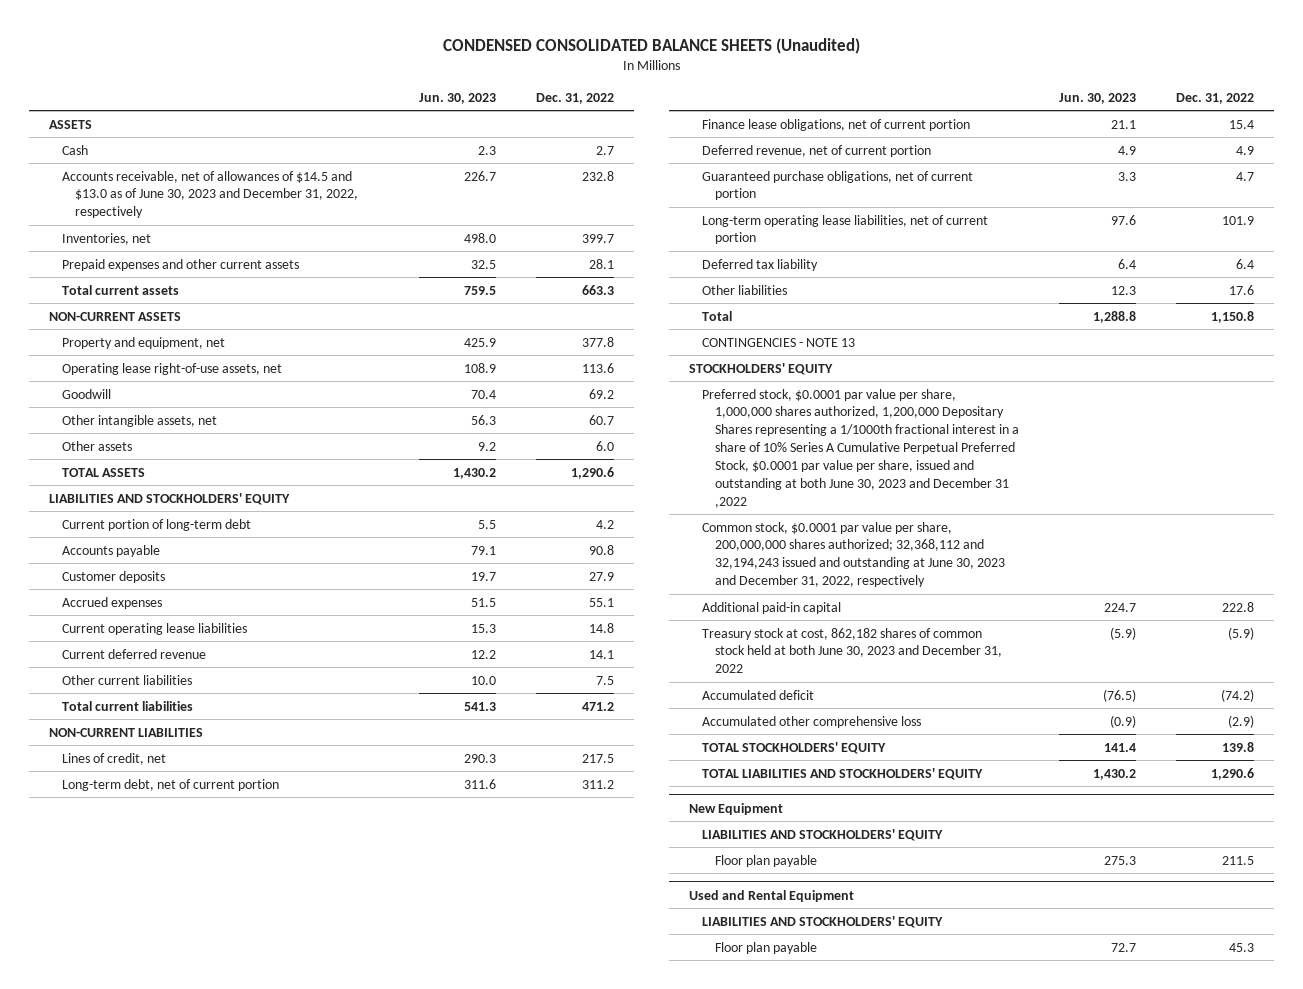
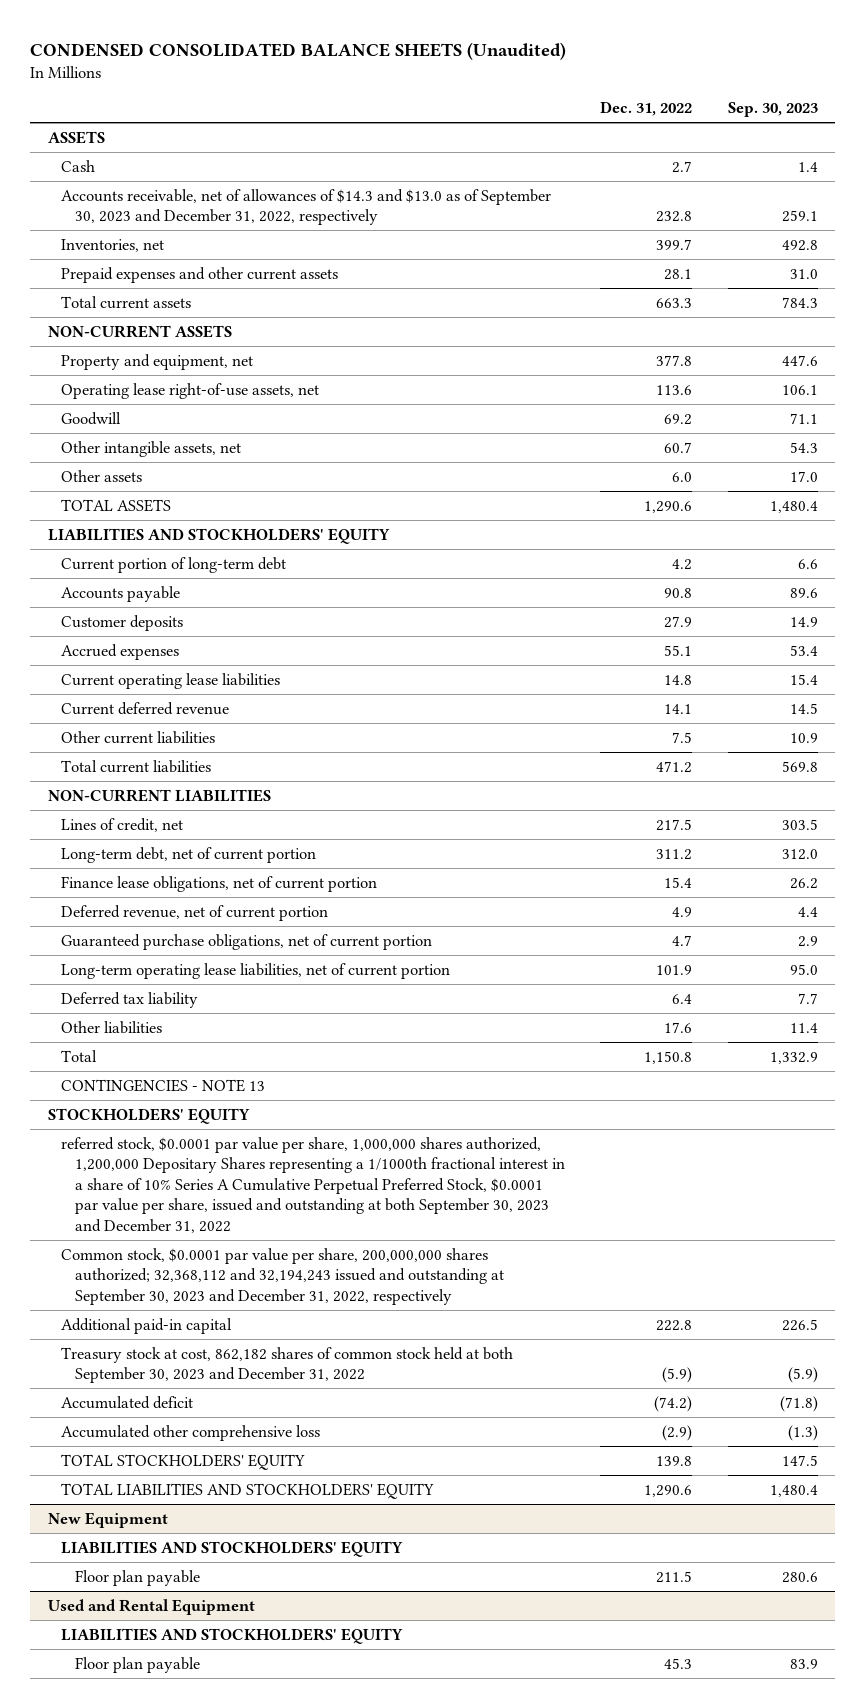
[418,92,496,104] Jun. 30, 2023 -> none
none -> [727,102,818,118] Sep. 30, 2023
[61,170,358,219] Accounts receivable, net of allowances of $14.5 and $13.0 as of June 30, 2023 and December 31, 2022, respectively -> [61,188,552,226] Accounts receivable, net of allowances of $14.3 and $13.0 as of September 30, 2023 and December 31, 2022, respectively
[702,388,1020,508] Preferred stock, $0.0001 par value per share, 1,000,000 shares authorized, 1,200,000 Depositary Shares representing a 1/1000th fractional interest in a share of 10% Series A Cumulative Perpetual Preferred Stock, $0.0001 par value per share, issued and outstanding at both June 30, 2023 and December 31 ,2022 -> [61,1136,565,1234] referred stock, $0.0001 par value per share, 1,000,000 shares authorized, 1,200,000 Depositary Shares representing a 1/1000th fractional interest in a share of 10% Series A Cumulative Perpetual Preferred Stock, $0.0001 par value per share, issued and outstanding at both September 30, 2023 and December 31, 2022
[702,521,1006,588] Common stock, $0.0001 par value per share, 200,000,000 shares authorized; 32,368,112 and 32,194,243 issued and outstanding at June 30, 2023 and December 31, 2022, respectively -> [61,1247,504,1305] Common stock, $0.0001 par value per share, 200,000,000 shares authorized; 32,368,112 and 32,194,243 issued and outstanding at September 30, 2023 and December 31, 2022, respectively
[702,627,1003,674] Treasury stock at cost, 862,182 shares of common stock held at both June 30, 2023 and December 31, 2022 -> [61,1346,514,1384] Treasury stock at cost, 862,182 shares of common stock held at both September 30, 2023 and December 31, 2022

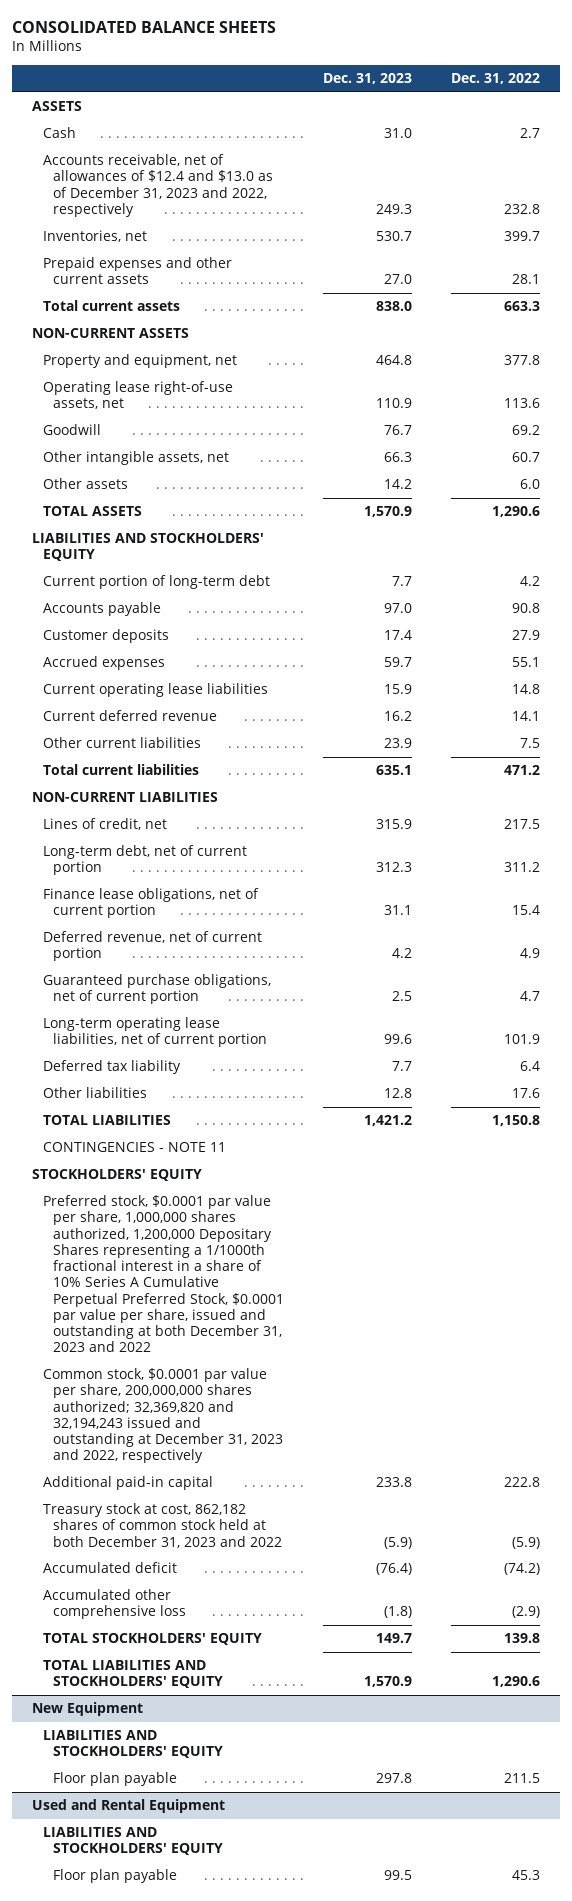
[30,41,567,60] CONDENSED CONSOLIDATED BALANCE SHEETS (Unaudited) -> [12,21,277,34] CONSOLIDATED BALANCE SHEETS
[727,102,818,118] Sep. 30, 2023 -> none
none -> [323,72,413,84] Dec. 31, 2023
[61,188,552,226] Accounts receivable, net of allowances of $14.3 and $13.0 as of September 30, 2023 and December 31, 2022, respectively -> [42,154,274,217] Accounts receivable, net of allowances of $12.4 and $13.0 as of December 31, 2023 and 2022, respectively
[61,1049,98,1062] Total -> [42,1115,171,1126] TOTAL LIABILITIES
[61,1078,266,1092] CONTINGENCIES - NOTE 13 -> [42,1142,226,1153] CONTINGENCIES - NOTE 11
[61,1136,565,1234] referred stock, $0.0001 par value per share, 1,000,000 shares authorized, 1,200,000 Depositary Shares representing a 1/1000th fractional interest in a share of 10% Series A Cumulative Perpetual Preferred Stock, $0.0001 par value per share, issued and outstanding at both September 30, 2023 and December 31, 2022 -> [42,1195,285,1353] Preferred stock, $0.0001 par value per share, 1,000,000 shares authorized, 1,200,000 Depositary Shares representing a 1/1000th fractional interest in a share of 10% Series A Cumulative Perpetual Preferred Stock, $0.0001 par value per share, issued and outstanding at both December 31, 2023 and 2022
[61,1247,504,1305] Common stock, $0.0001 par value per share, 200,000,000 shares authorized; 32,368,112 and 32,194,243 issued and outstanding at September 30, 2023 and December 31, 2022, respectively -> [42,1368,284,1464] Common stock, $0.0001 par value per share, 200,000,000 shares authorized; 32,369,820 and 32,194,243 issued and outstanding at December 31, 2023 and 2022, respectively
[61,1346,514,1384] Treasury stock at cost, 862,182 shares of common stock held at both September 30, 2023 and December 31, 2022 -> [42,1503,283,1548] Treasury stock at cost, 862,182 shares of common stock held at both December 31, 2023 and 2022

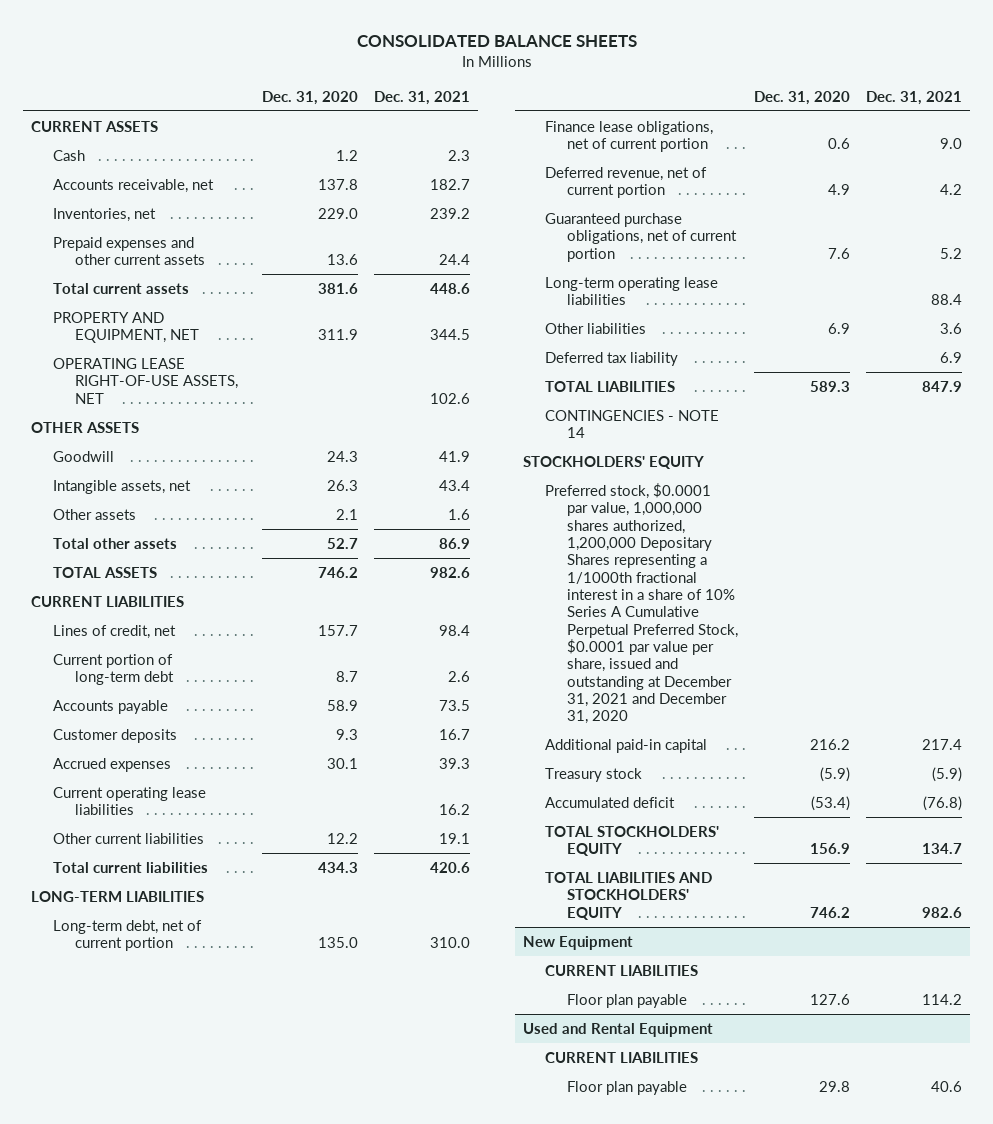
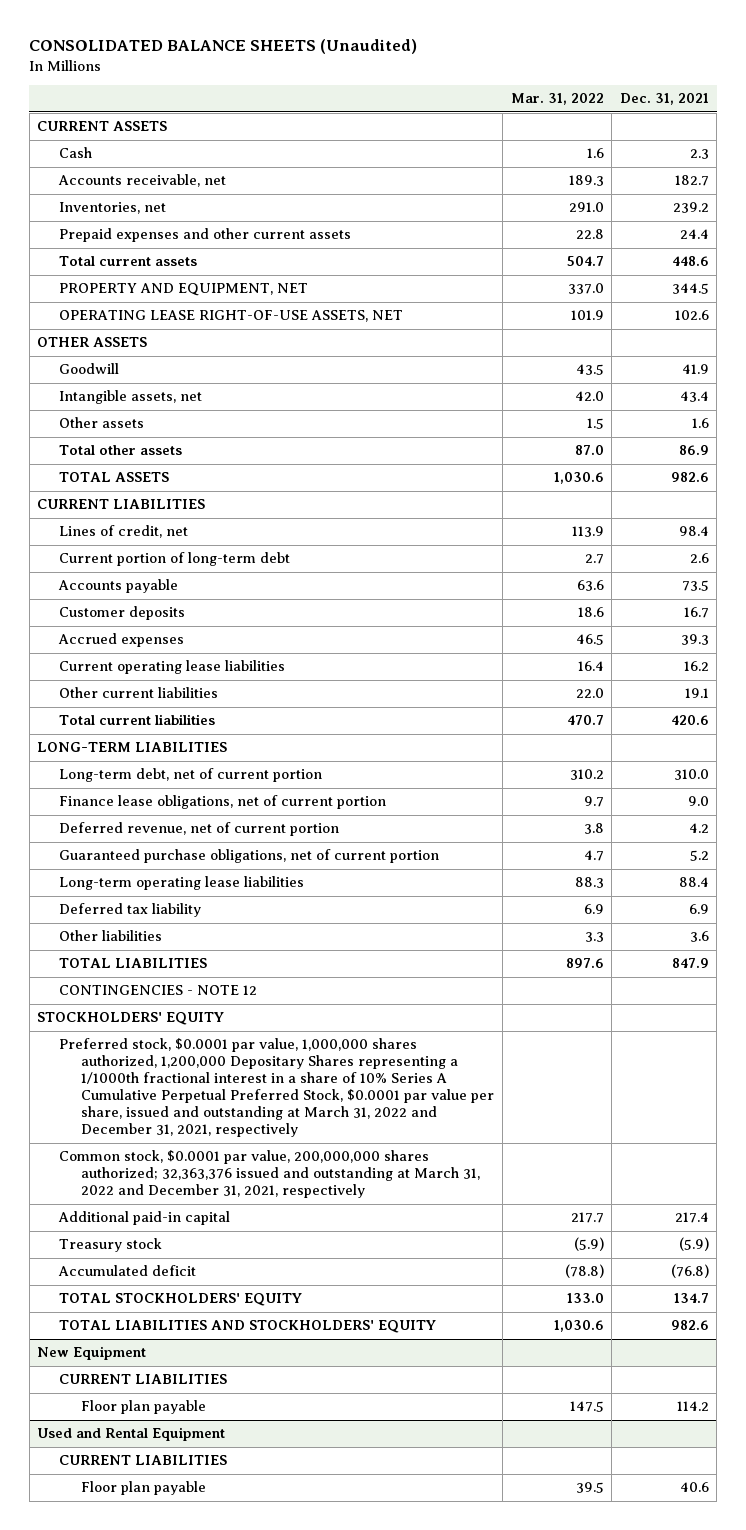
[356,34,637,47] CONSOLIDATED BALANCE SHEETS -> [29,39,418,55] CONSOLIDATED BALANCE SHEETS (Unaudited)
[262,90,359,105] Dec. 31, 2020 -> none
none -> [510,93,604,106] Mar. 31, 2022
[545,322,647,334] Other liabilities -> [59,930,163,942] Other liabilities
[545,409,720,439] CONTINGENCIES - NOTE 14 -> [59,985,258,996] CONTINGENCIES - NOTE 12
[545,482,739,725] Preferred stock, $0.0001 par value, 1,000,000 shares authorized, 1,200,000 Depositary Shares representing a 1/1000th fractional interest in a share of 10% Series A Cumulative Perpetual Preferred Stock, $0.0001 par value per share, issued and outstanding at December 31, 2021 and December 31, 2020 -> [59,1038,495,1138] Preferred stock, $0.0001 par value, 1,000,000 shares authorized, 1,200,000 Depositary Shares representing a 1/1000th fractional interest in a share of 10% Series A Cumulative Perpetual Preferred Stock, $0.0001 par value per share, issued and outstanding at March 31, 2022 and December 31, 2021, respectively
none -> [59,1150,481,1199] Common stock, $0.0001 par value, 200,000,000 shares authorized; 32,363,376 issued and outstanding at March 31, 2022 and December 31, 2021, respectively

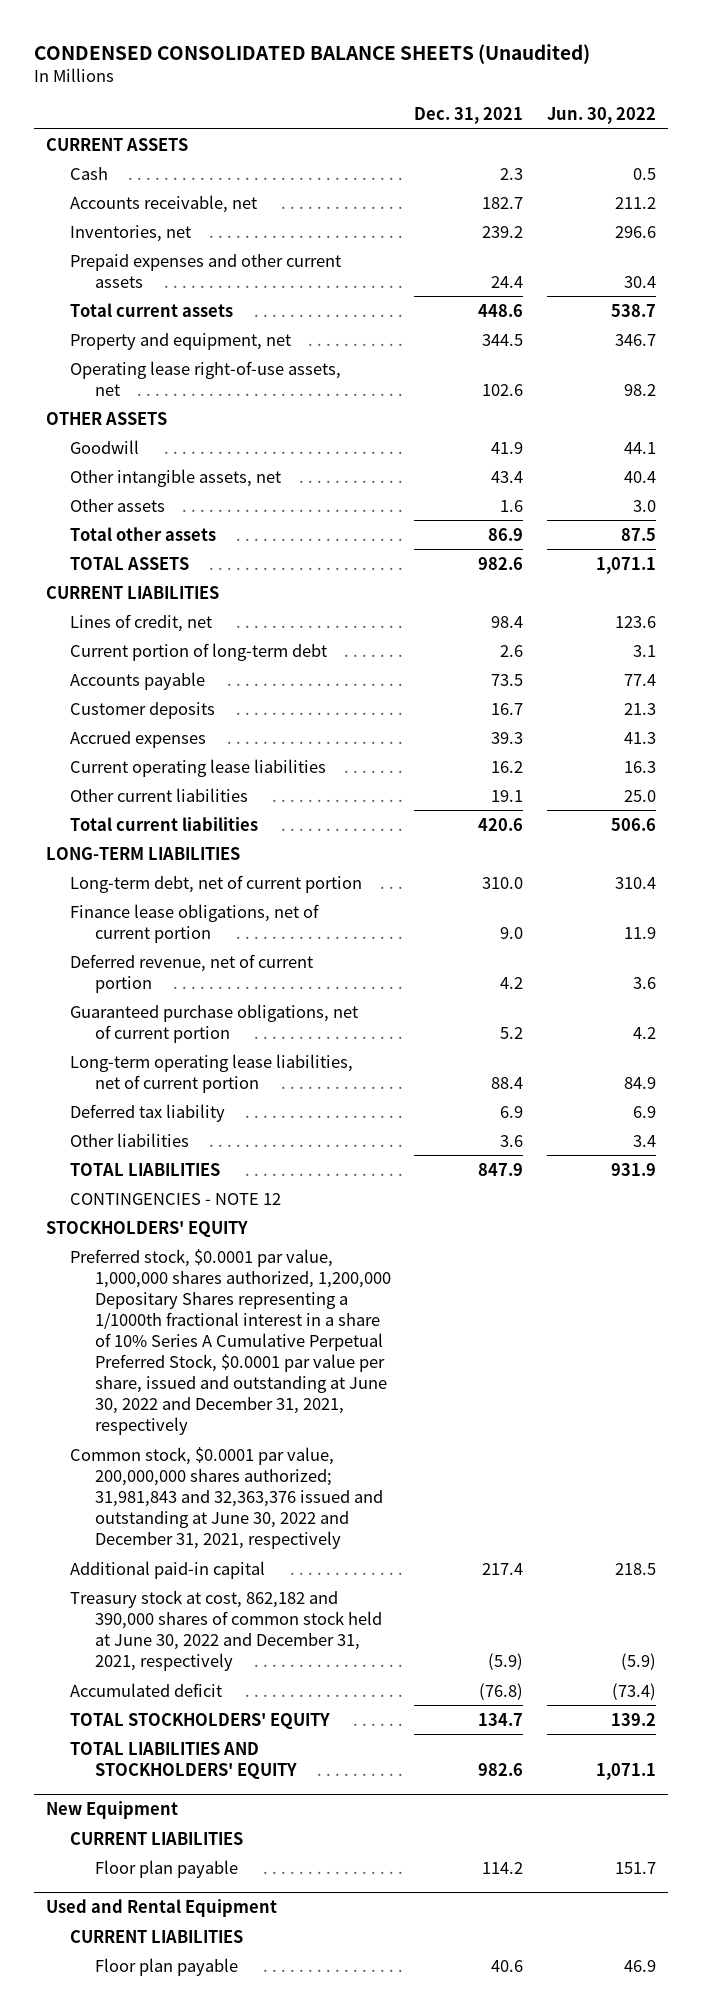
[29,39,418,55] CONSOLIDATED BALANCE SHEETS (Unaudited) -> [33,43,590,64] CONDENSED CONSOLIDATED BALANCE SHEETS (Unaudited)
[510,93,604,106] Mar. 31, 2022 -> none
none -> [546,106,656,124] Jun. 30, 2022
[59,283,309,297] PROPERTY AND EQUIPMENT, NET -> [70,332,292,350] Property and equipment, net
[59,310,404,323] OPERATING LEASE RIGHT-OF-USE ASSETS, NET -> [70,360,342,396] Operating lease right-of-use assets, net
[59,390,203,405] Intangible assets, net -> [70,468,282,487] Other intangible assets, net
[59,876,305,891] Long-term operating lease liabilities -> [70,1053,354,1093] Long-term operating lease liabilities, net of current portion
[59,1038,495,1138] Preferred stock, $0.0001 par value, 1,000,000 shares authorized, 1,200,000 Depositary Shares representing a 1/1000th fractional interest in a share of 10% Series A Cumulative Perpetual Preferred Stock, $0.0001 par value per share, issued and outstanding at March 31, 2022 and December 31, 2021, respectively -> [70,1248,391,1436] Preferred stock, $0.0001 par value, 1,000,000 shares authorized, 1,200,000 Depositary Shares representing a 1/1000th fractional interest in a share of 10% Series A Cumulative Perpetual Preferred Stock, $0.0001 par value per share, issued and outstanding at June 30, 2022 and December 31, 2021, respectively
[59,1150,481,1199] Common stock, $0.0001 par value, 200,000,000 shares authorized; 32,363,376 issued and outstanding at March 31, 2022 and December 31, 2021, respectively -> [70,1446,383,1550] Common stock, $0.0001 par value, 200,000,000 shares authorized; 31,981,843 and 32,363,376 issued and outstanding at June 30, 2022 and December 31, 2021, respectively
[59,1238,163,1253] Treasury stock -> [70,1589,382,1671] Treasury stock at cost, 862,182 and 390,000 shares of common stock held at June 30, 2022 and December 31, 2021, respectively

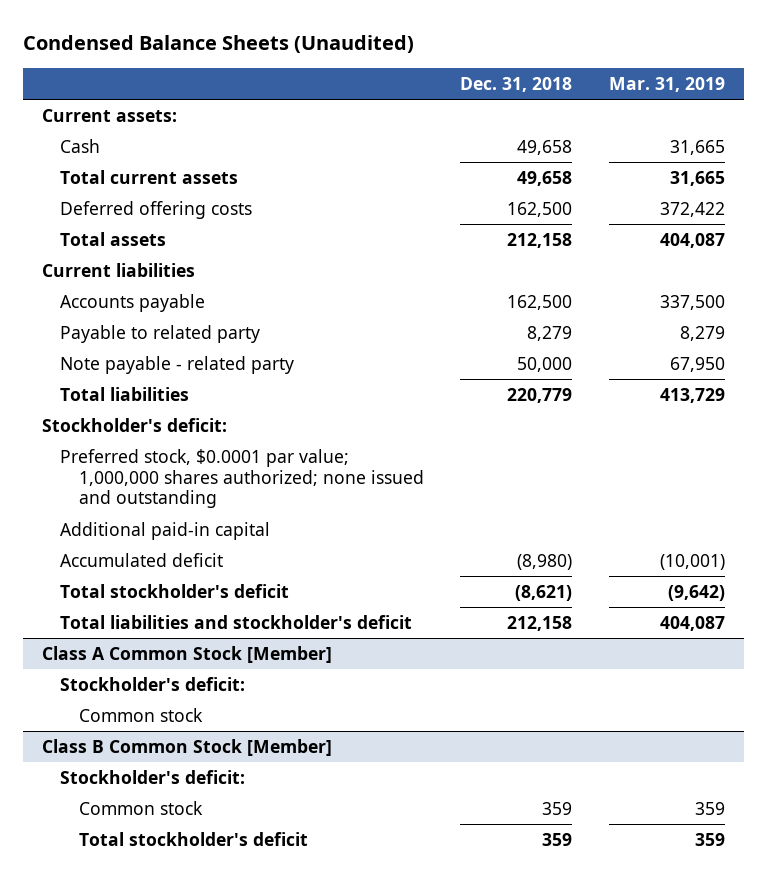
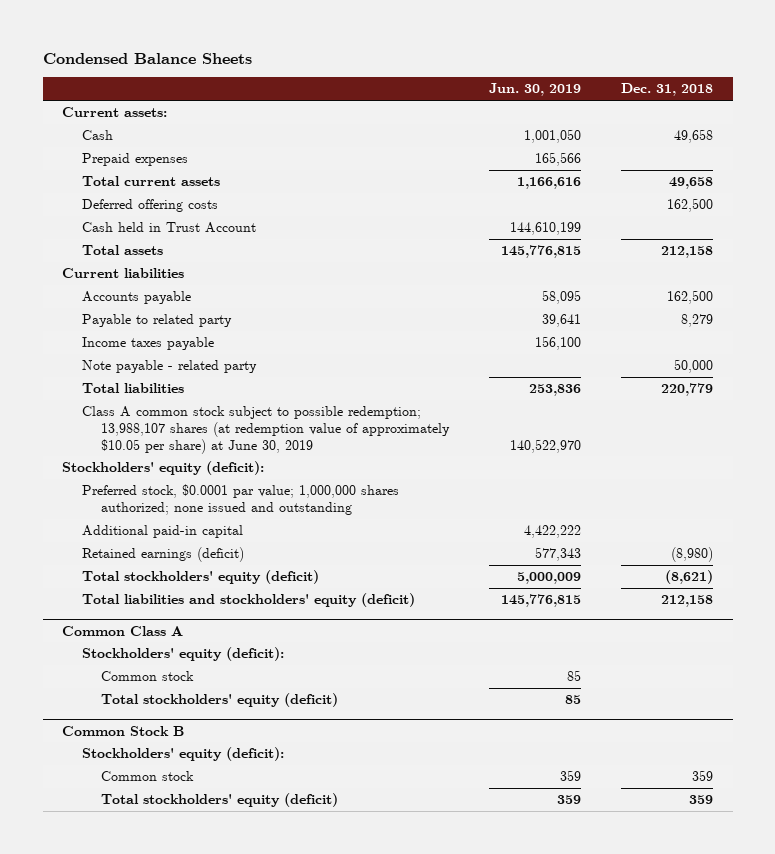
[23,35,415,54] Condensed Balance Sheets (Unaudited) -> [42,52,252,64] Condensed Balance Sheets
[609,76,726,92] Mar. 31, 2019 -> none
none -> [489,83,582,97] Jun. 30, 2019
none -> [81,153,188,167] Prepaid expenses
none -> [81,222,256,234] Cash held in Trust Account
none -> [81,337,214,351] Income taxes payable
none -> [81,406,451,454] Class A common stock subject to possible redemption; 13,988,107 shares (at redemption value of approximately $10.05 per share) at June 30, 2019
[41,417,227,432] Stockholder's deficit: -> [62,461,265,476] Stockholders' equity (deficit):
[60,552,224,567] Accumulated deficit -> [81,547,244,563] Retained earnings (deficit)
[60,583,290,598] Total stockholder's deficit -> [81,570,319,585] Total stockholders' equity (deficit)
[60,614,413,629] Total liabilities and stockholder's deficit -> [81,593,415,608] Total liabilities and stockholders' equity (deficit)
[41,645,332,663] Class A Common Stock [Member] -> [62,625,184,636] Common Class A
[60,676,246,691] Stockholder's deficit: -> [81,647,284,662] Stockholders' equity (deficit):
none -> [101,693,339,708] Total stockholders' equity (deficit)
[41,738,332,756] Class B Common Stock [Member] -> [62,725,185,736] Common Stock B
[60,769,246,784] Stockholder's deficit: -> [81,747,284,762] Stockholders' equity (deficit):
[78,831,308,846] Total stockholder's deficit -> [101,793,339,808] Total stockholders' equity (deficit)

